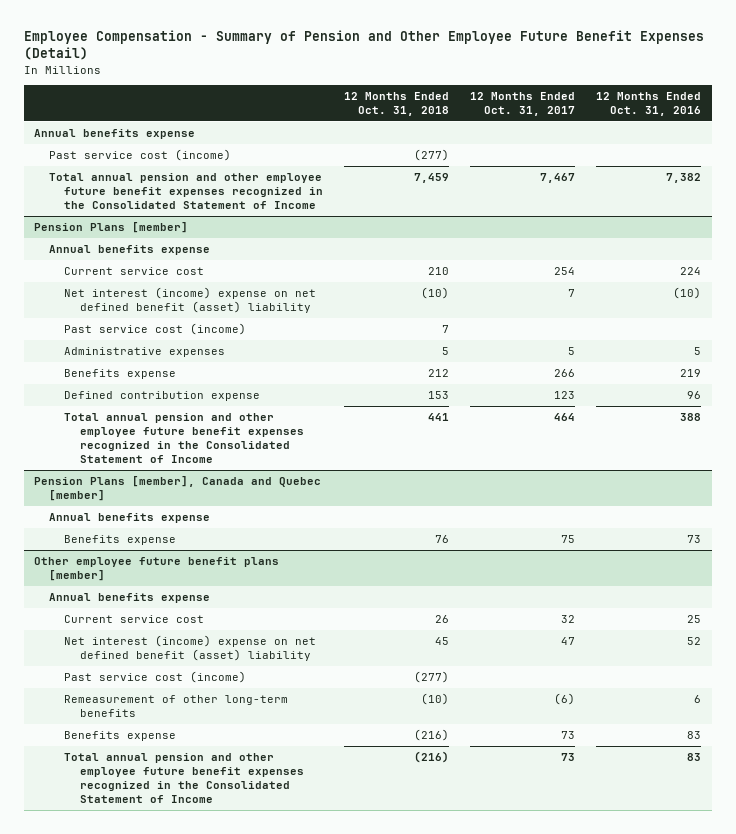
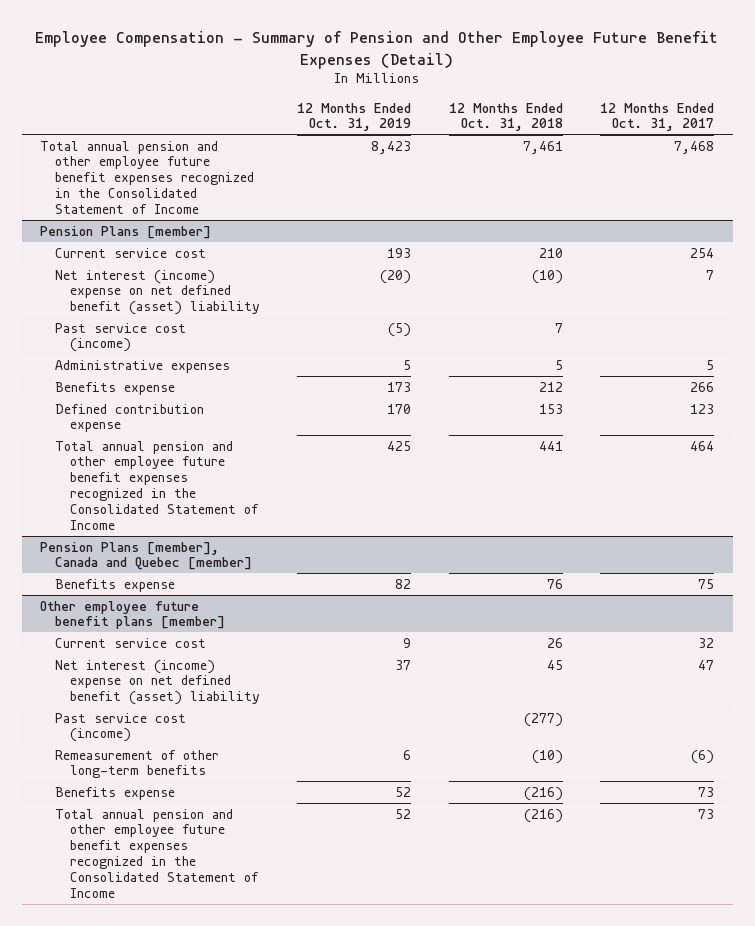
[596,91,702,116] 12 Months Ended Oct. 31, 2016 -> none
none -> [297,102,412,132] 12 Months Ended Oct. 31, 2019
[34,129,196,140] Annual benefits expense -> none
[49,149,232,162] Past service cost (income) -> none
[414,173,450,184] 7,459 -> [522,140,563,154] 7,461
[540,173,576,184] 7,467 -> [674,140,715,154] 7,468
[49,245,211,256] Annual benefits expense -> none
[49,513,211,524] Annual benefits expense -> none
[49,593,211,604] Annual benefits expense -> none

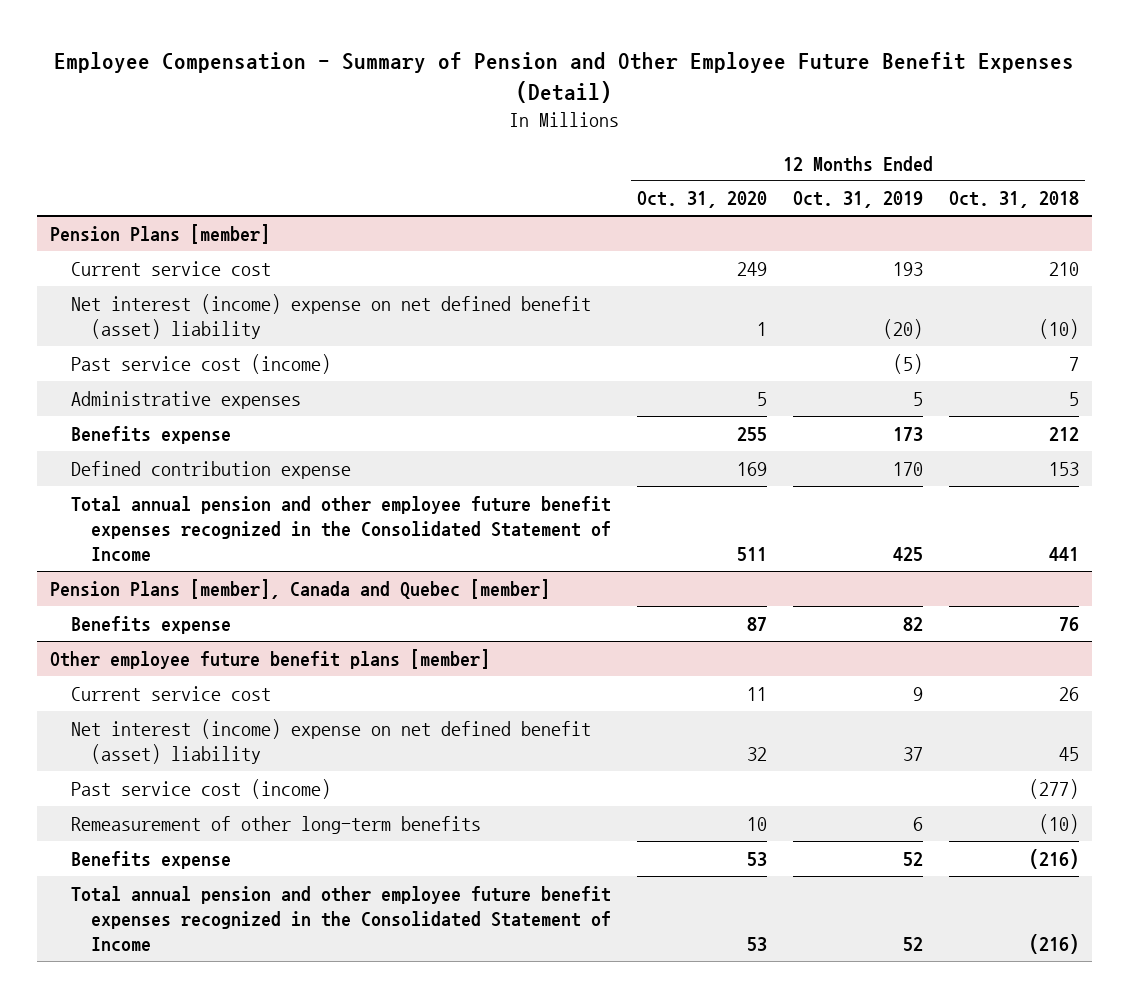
[600,102,715,132] 12 Months Ended Oct. 31, 2017 -> none
none -> [637,191,768,209] Oct. 31, 2020
[40,140,255,215] Total annual pension and other employee future benefit expenses recognized in the Consolidated Statement of Income -> none

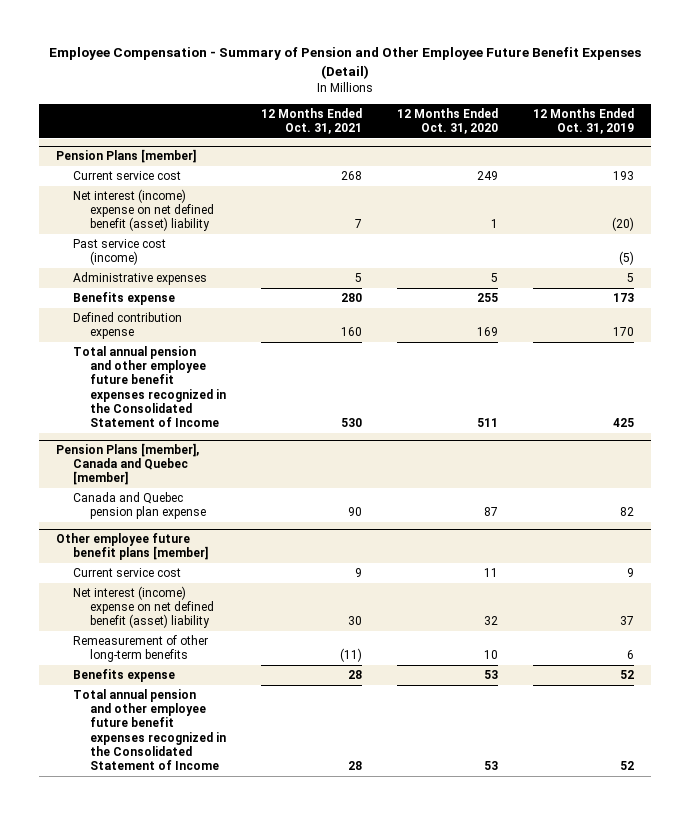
[948,191,1079,209] Oct. 31, 2018 -> none
none -> [260,107,362,134] 12 Months Ended Oct. 31, 2021
[70,615,231,634] Benefits expense -> [72,492,206,520] Canada and Quebec pension plan expense
[70,778,331,799] Past service cost (income) -> none

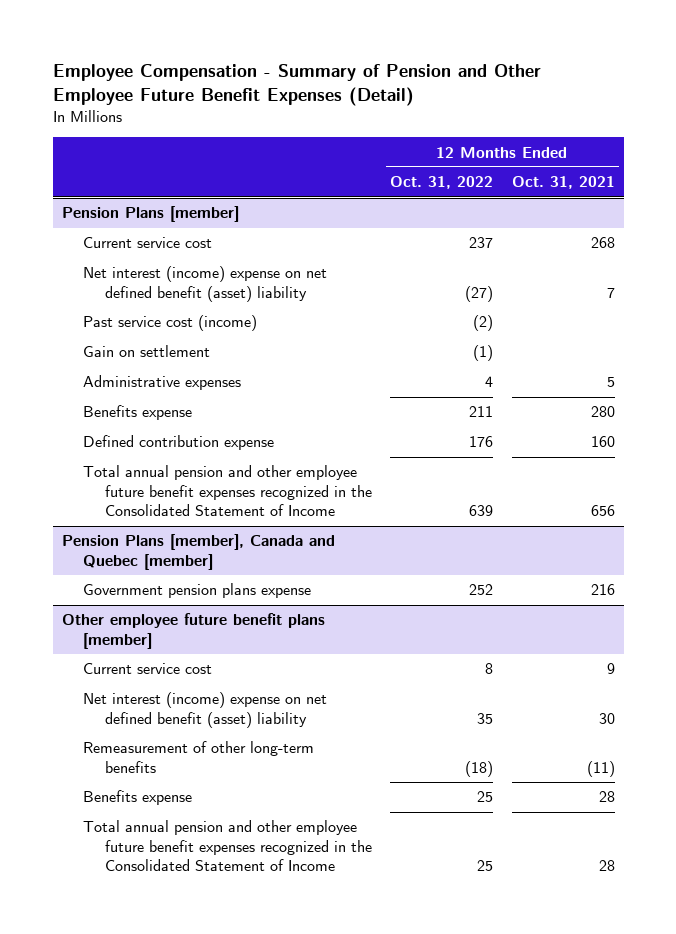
[396,107,498,134] 12 Months Ended Oct. 31, 2020 -> none
[532,107,634,134] 12 Months Ended Oct. 31, 2019 -> none
none -> [390,176,494,190] Oct. 31, 2022
none -> [83,345,211,358] Gain on settlement
[340,417,362,427] 530 -> [590,505,615,517] 656
[72,492,206,520] Canada and Quebec pension plan expense -> none
none -> [83,583,312,599] Government pension plans expense

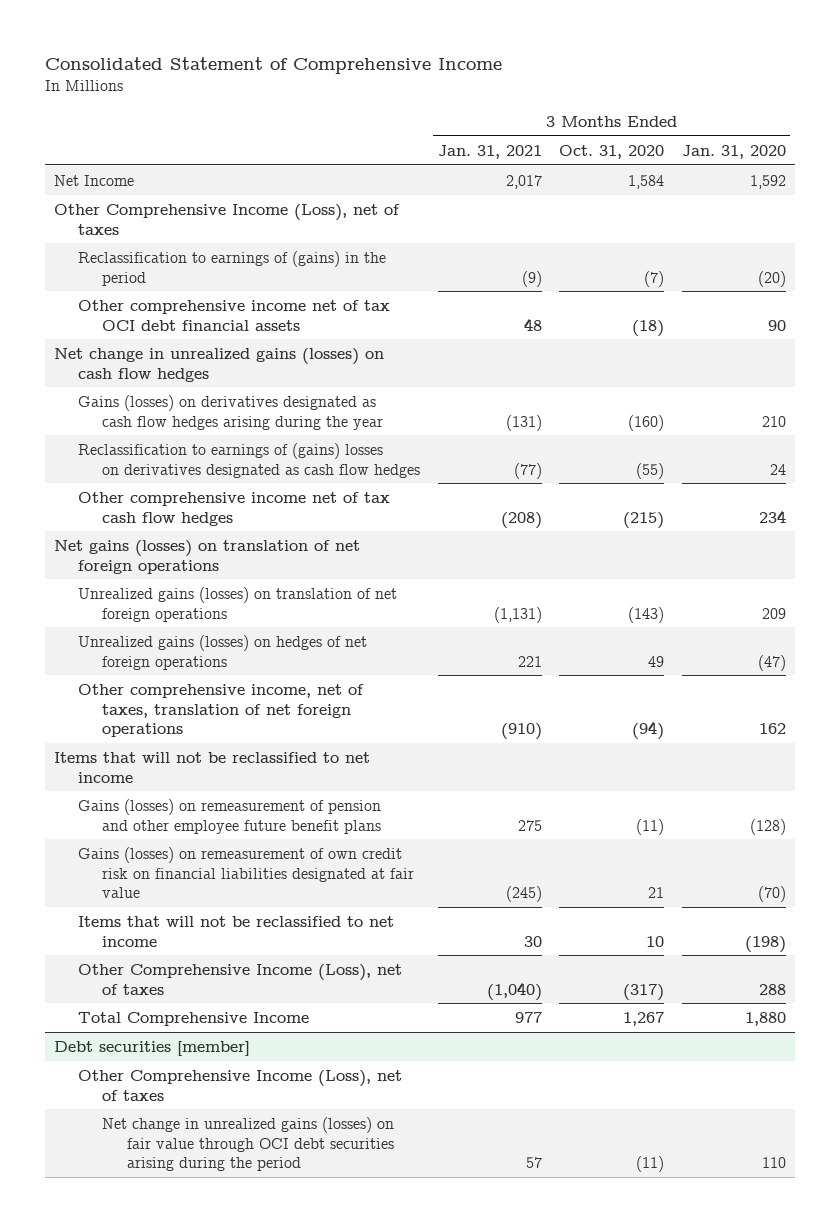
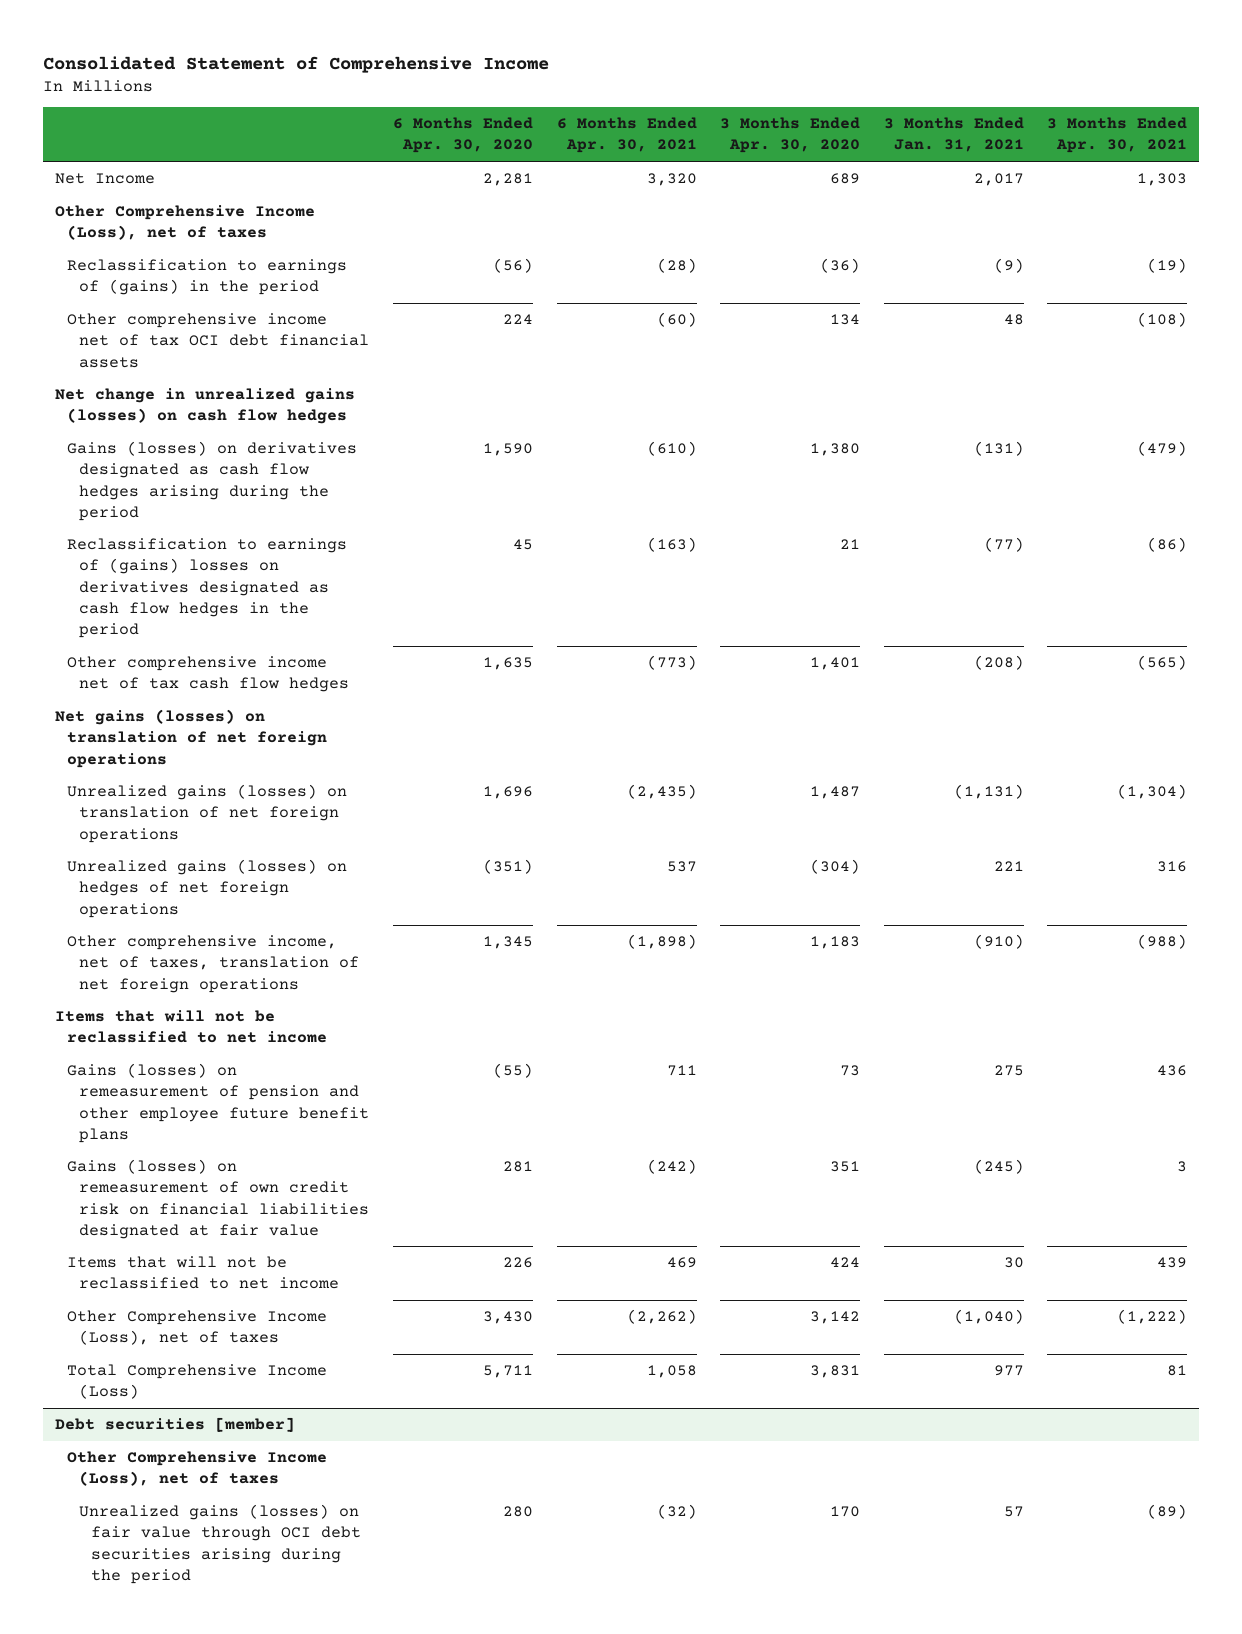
[559,144,665,159] Oct. 31, 2020 -> none
[681,144,786,159] Jan. 31, 2020 -> none
none -> [392,117,533,154] 6 Months Ended Apr. 30, 2020
none -> [556,117,697,154] 6 Months Ended Apr. 30, 2021
none -> [720,117,861,154] 3 Months Ended Apr. 30, 2020
none -> [1047,117,1188,154] 3 Months Ended Apr. 30, 2021
[78,394,384,430] Gains (losses) on derivatives designated as cash flow hedges arising during the year -> [67,441,358,521] Gains (losses) on derivatives designated as cash flow hedges arising during the period
[78,442,421,478] Reclassification to earnings of (gains) losses on derivatives designated as cash flow hedges -> [67,538,348,638] Reclassification to earnings of (gains) losses on derivatives designated as cash flow hedges in the period
[78,1011,310,1026] Total Comprehensive Income -> [67,1364,328,1400] Total Comprehensive Income (Loss)
[102,1116,395,1172] Net change in unrealized gains (losses) on fair value through OCI debt securities arising during the period -> [79,1504,362,1584] Unrealized gains (losses) on fair value through OCI debt securities arising during the period

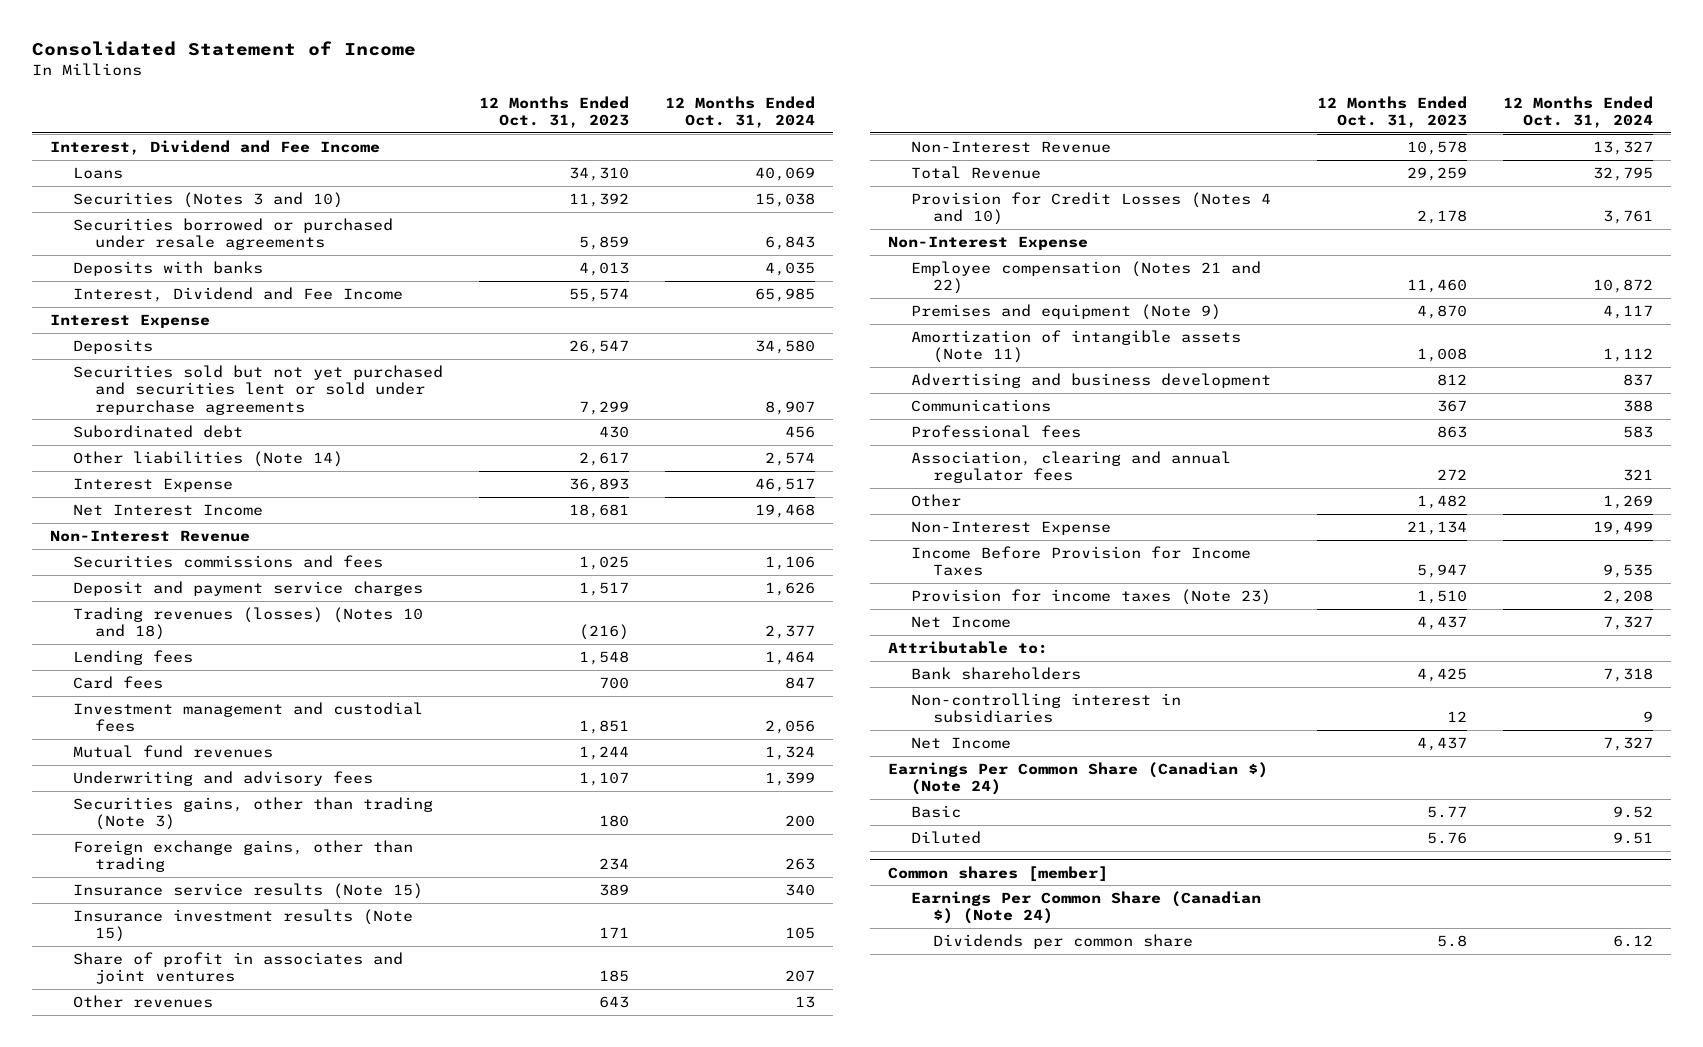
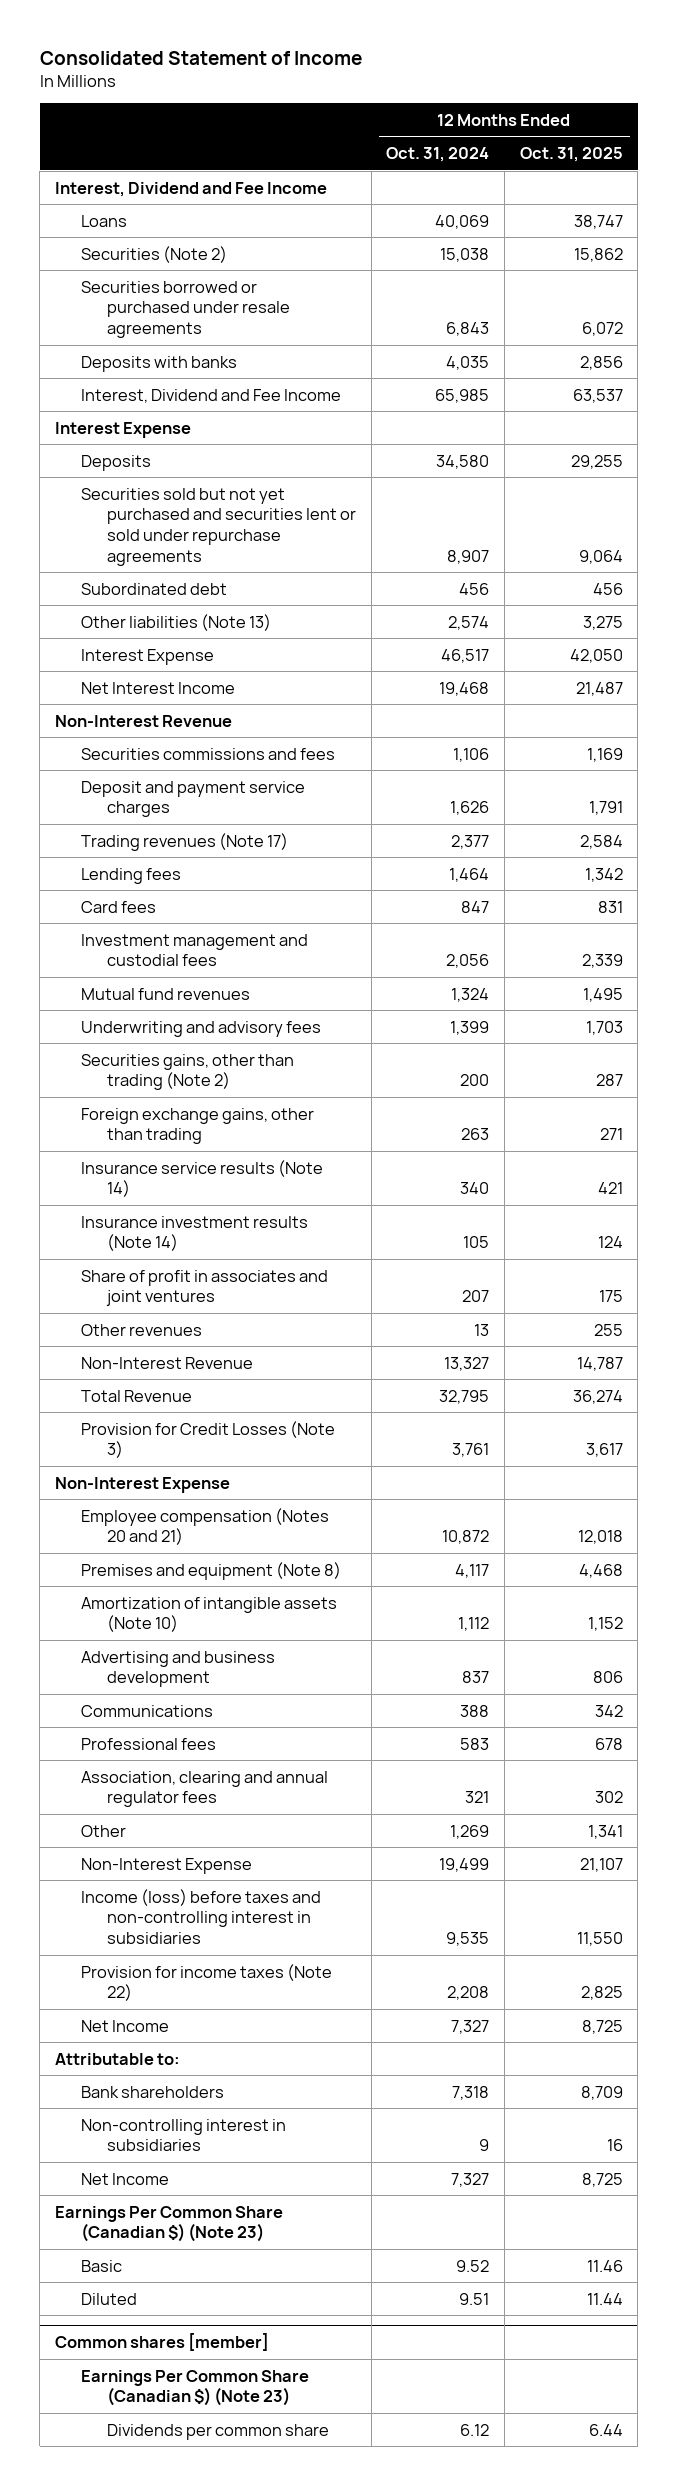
[479,95,630,129] 12 Months Ended Oct. 31, 2023 -> none
none -> [519,147,623,163] Oct. 31, 2025
[72,191,343,208] Securities (Notes 3 and 10) -> [80,245,227,263] Securities (Note 2)
[72,450,343,467] Other liabilities (Note 14) -> [80,613,271,631] Other liabilities (Note 13)
[72,606,423,641] Trading revenues (losses) (Notes 10 and 18) -> [80,832,288,851] Trading revenues (Note 17)
[72,796,433,831] Securities gains, other than trading (Note 3) -> [80,1053,294,1091] Securities gains, other than trading (Note 2)
[72,882,423,899] Insurance service results (Note 15) -> [80,1159,323,1198] Insurance service results (Note 14)
[72,908,413,943] Insurance investment results (Note 15) -> [80,1215,308,1252] Insurance investment results (Note 14)
[910,191,1271,226] Provision for Credit Losses (Notes 4 and 10) -> [80,1420,335,1459] Provision for Credit Losses (Note 3)
[910,260,1261,295] Employee compensation (Notes 21 and 22) -> [80,1507,329,1546] Employee compensation (Notes 20 and 21)
[910,303,1221,320] Premises and equipment (Note 9) -> [80,1561,341,1580] Premises and equipment (Note 8)
[910,329,1241,364] Amortization of intangible assets (Note 11) -> [80,1596,337,1633] Amortization of intangible assets (Note 10)
[910,545,1251,577] Income Before Provision for Income Taxes -> [80,1888,321,1944] Income (loss) before taxes and non-controlling interest in subsidiaries
[910,588,1271,605] Provision for income taxes (Note 23) -> [80,1963,332,2002] Provision for income taxes (Note 22)
[888,761,1269,796] Earnings Per Common Share (Canadian $) (Note 24) -> [54,2205,283,2243] Earnings Per Common Share (Canadian $) (Note 23)
[910,890,1261,925] Earnings Per Common Share (Canadian $) (Note 24) -> [80,2369,309,2407] Earnings Per Common Share (Canadian $) (Note 23)

